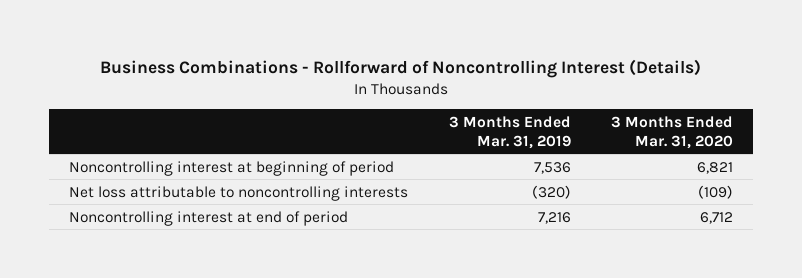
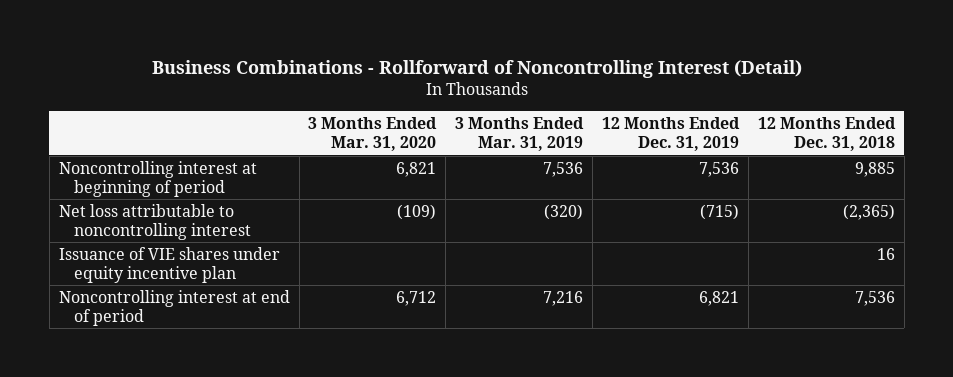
[100,58,702,78] Business Combinations - Rollforward of Noncontrolling Interest (Details) -> [151,60,802,79] Business Combinations - Rollforward of Noncontrolling Interest (Detail)
none -> [601,117,740,151] 12 Months Ended Dec. 31, 2019
none -> [757,117,896,151] 12 Months Ended Dec. 31, 2018
[69,185,409,201] Net loss attributable to noncontrolling interests -> [58,204,252,240] Net loss attributable to noncontrolling interest
none -> [58,247,280,283] Issuance of VIE shares under equity incentive plan

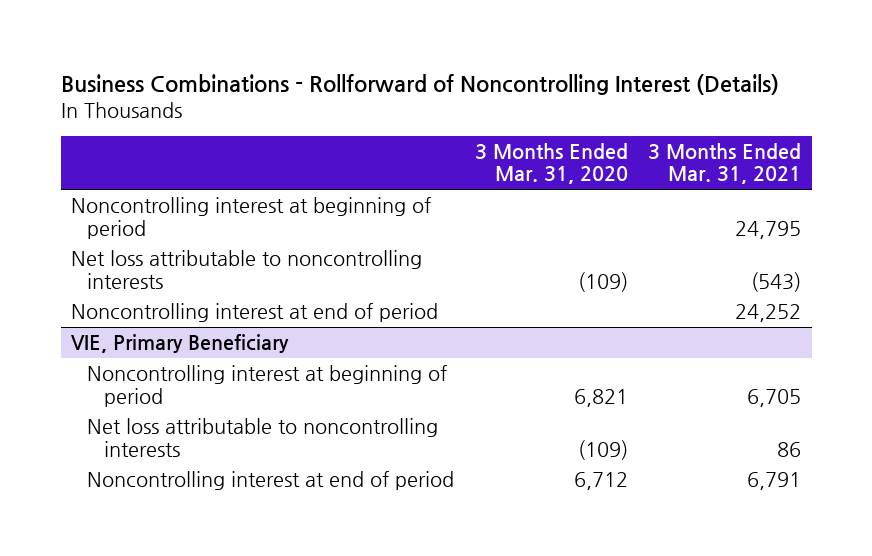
[151,60,802,79] Business Combinations - Rollforward of Noncontrolling Interest (Detail) -> [60,73,779,95] Business Combinations - Rollforward of Noncontrolling Interest (Details)
[455,117,585,151] 3 Months Ended Mar. 31, 2019 -> none
[601,117,740,151] 12 Months Ended Dec. 31, 2019 -> none
[757,117,896,151] 12 Months Ended Dec. 31, 2018 -> none
none -> [648,143,802,185] 3 Months Ended Mar. 31, 2021
none -> [70,197,431,239] Noncontrolling interest at beginning of period
none -> [70,250,422,289] Net loss attributable to noncontrolling interests
none -> [70,303,438,323] Noncontrolling interest at end of period
none -> [70,334,289,354] VIE, Primary Beneficiary
[58,247,280,283] Issuance of VIE shares under equity incentive plan -> none
[58,204,252,240] Net loss attributable to noncontrolling interest -> [87,418,439,457] Net loss attributable to noncontrolling interests

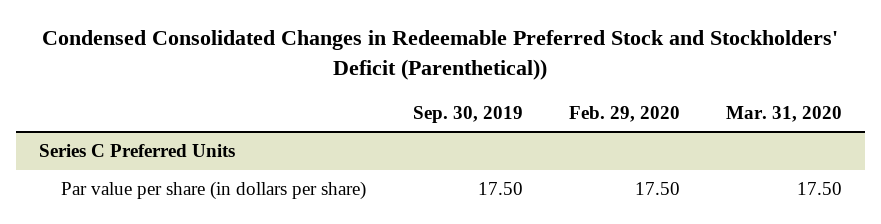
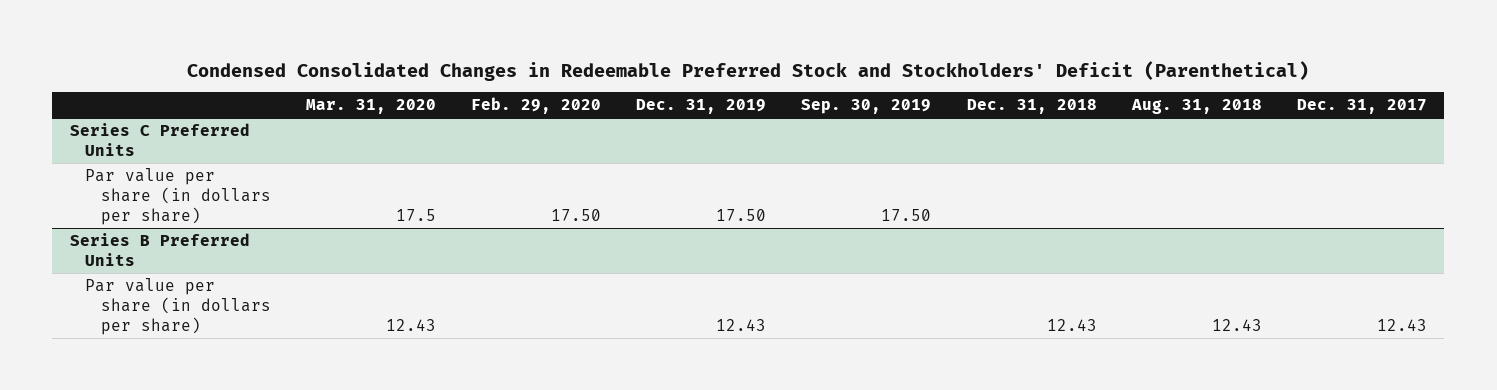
[42,30,839,80] Condensed Consolidated Changes in Redeemable Preferred Stock and Stockholders' Deficit (Parenthetical)) -> [187,60,1310,81] Condensed Consolidated Changes in Redeemable Preferred Stock and Stockholders' Deficit (Parenthetical)
none -> [636,99,767,115] Dec. 31, 2019
none -> [966,99,1097,115] Dec. 31, 2018
none -> [1130,99,1262,115] Aug. 31, 2018
none -> [1296,99,1427,115] Dec. 31, 2017
[796,182,842,196] 17.50 -> [395,208,436,221] 17.5
none -> [69,233,250,266] Series B Preferred Units
none -> [85,278,271,335] Par value per share (in dollars per share)

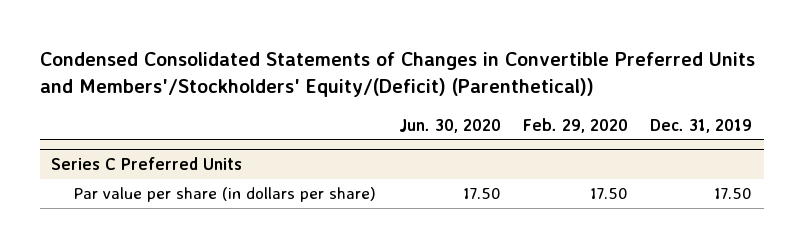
[187,60,1310,81] Condensed Consolidated Changes in Redeemable Preferred Stock and Stockholders' Deficit (Parenthetical) -> [39,52,755,97] Condensed Consolidated Statements of Changes in Convertible Preferred Units and Members'/Stockholders' Equity/(Deficit) (Parenthetical))
[305,99,436,115] Mar. 31, 2020 -> none
[801,99,932,115] Sep. 30, 2019 -> none
[966,99,1097,115] Dec. 31, 2018 -> none
[1130,99,1262,115] Aug. 31, 2018 -> none
[1296,99,1427,115] Dec. 31, 2017 -> none
none -> [398,118,501,133] Jun. 30, 2020
[69,233,250,266] Series B Preferred Units -> none
[85,278,271,335] Par value per share (in dollars per share) -> none

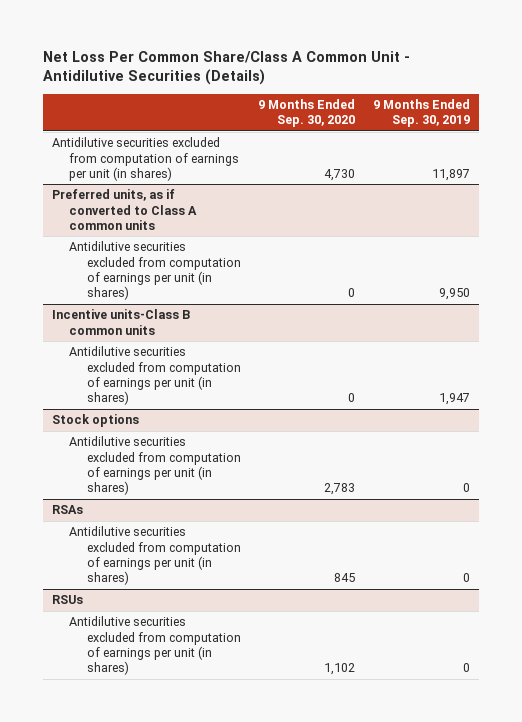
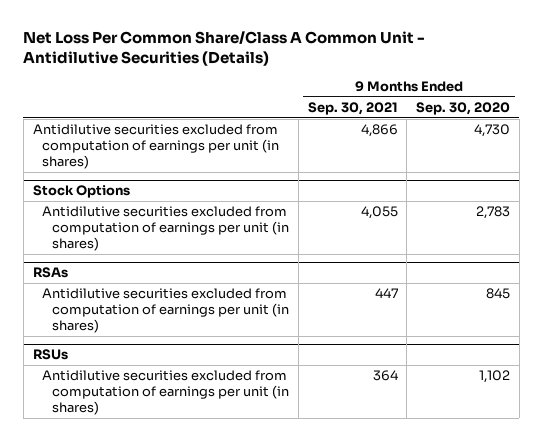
[373,99,471,128] 9 Months Ended Sep. 30, 2019 -> none
none -> [307,101,398,115] Sep. 30, 2021
[51,189,198,230] Preferred units, as if converted to Class A common units -> none
[69,241,241,301] Antidilutive securities excluded from computation of earnings per unit (in shares) -> none
[51,309,190,335] Incentive units-Class B common units -> none
[69,346,241,406] Antidilutive securities excluded from computation of earnings per unit (in shares) -> none
[51,414,139,428] Stock options -> [32,185,130,199] Stock Options

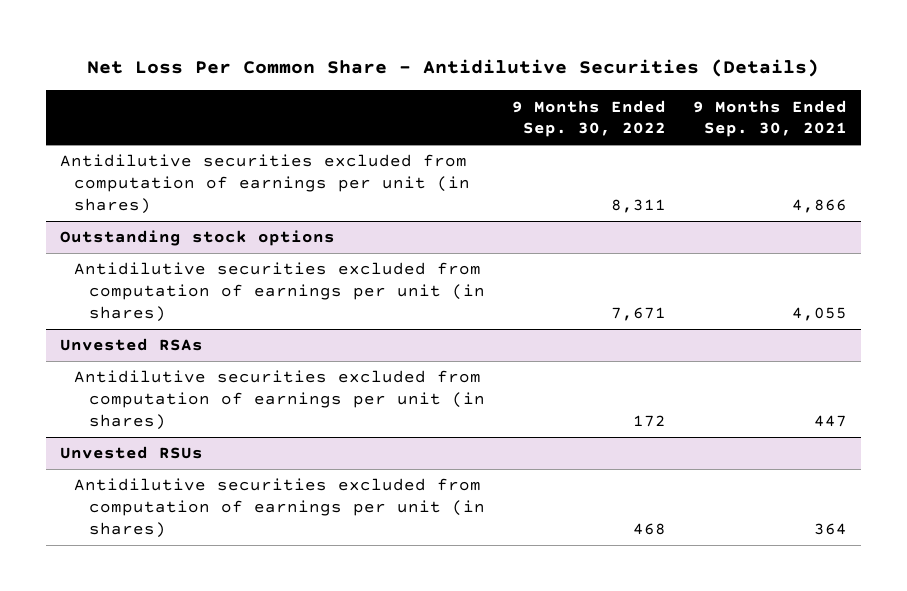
[23,31,426,67] Net Loss Per Common Share/Class A Common Unit - Antidilutive Securities (Details) -> [87,58,820,77] Net Loss Per Common Share - Antidilutive Securities (Details)
[415,101,510,115] Sep. 30, 2020 -> none
none -> [511,99,666,138] 9 Months Ended Sep. 30, 2022
[32,185,130,199] Stock Options -> [59,230,335,247] Outstanding stock options
[32,267,68,279] RSAs -> [59,338,203,352] Unvested RSAs
[32,349,68,361] RSUs -> [59,446,203,460] Unvested RSUs

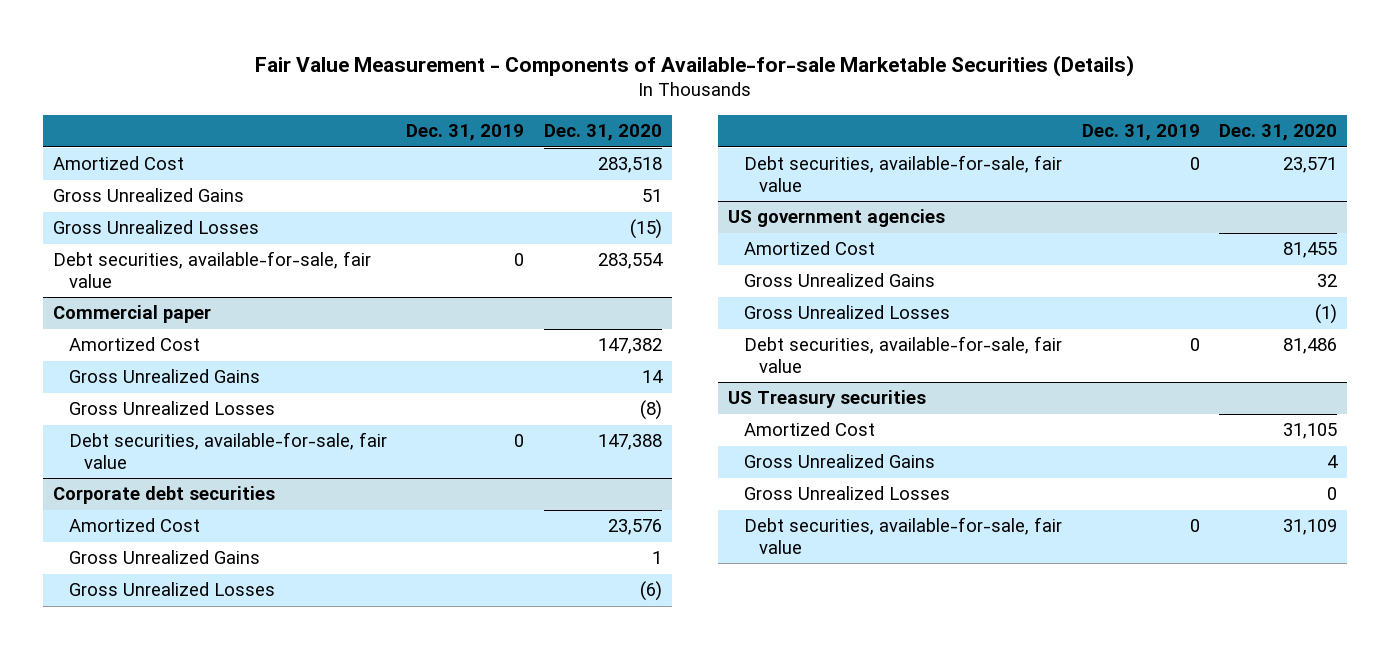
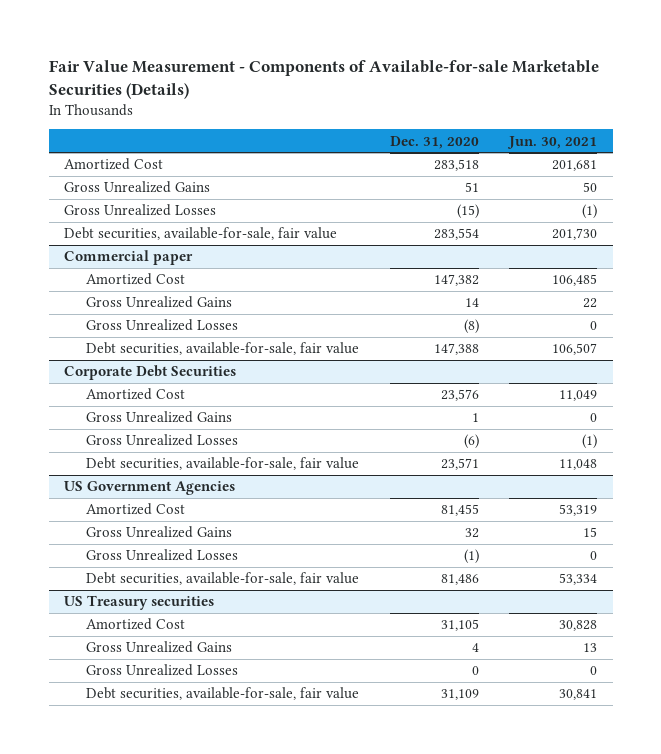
[406,124,525,142] Dec. 31, 2019 -> none
none -> [507,135,598,149] Jun. 30, 2021
[53,486,276,505] Corporate debt securities -> [63,365,236,381] Corporate Debt Securities
[728,209,946,228] US government agencies -> [63,481,235,496] US Government Agencies

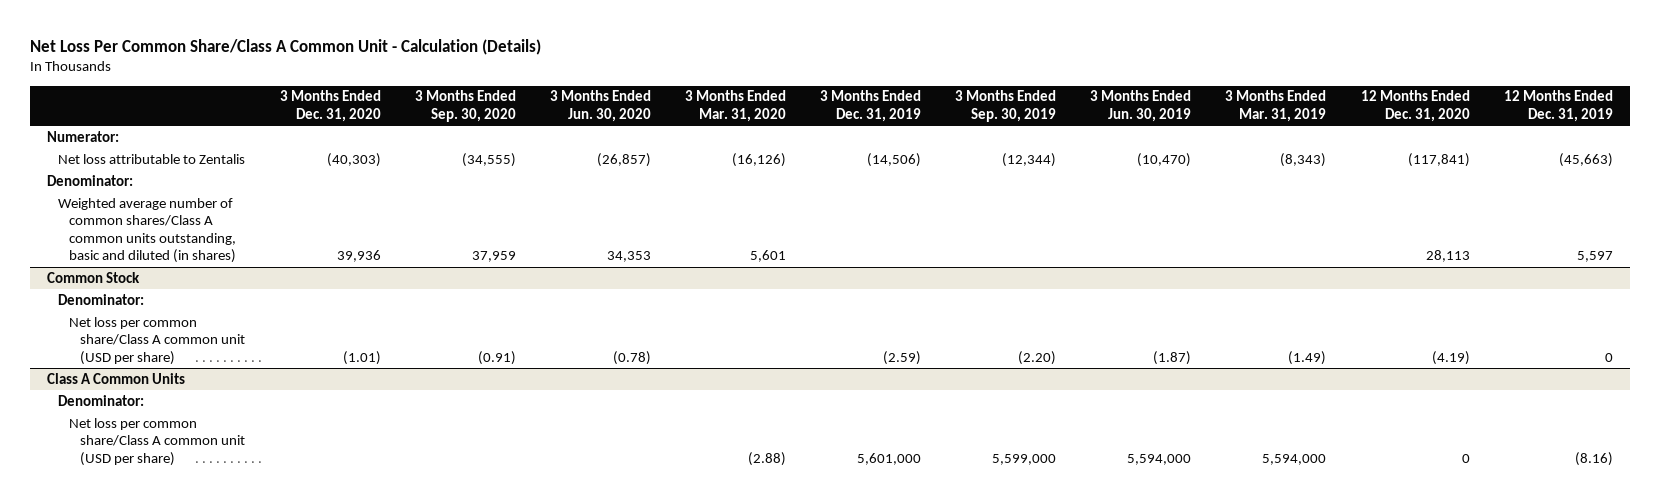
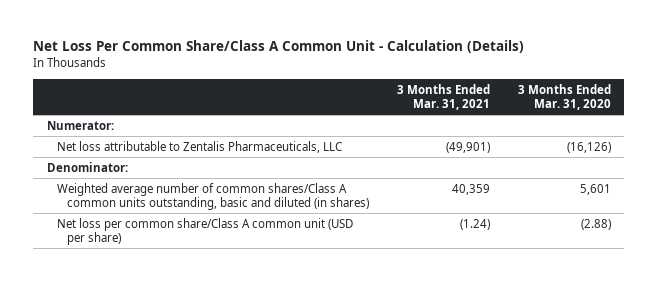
[279,90,381,122] 3 Months Ended Dec. 31, 2020 -> none
[414,90,516,122] 3 Months Ended Sep. 30, 2020 -> none
[549,90,651,122] 3 Months Ended Jun. 30, 2020 -> none
[820,90,922,122] 3 Months Ended Dec. 31, 2019 -> none
[955,90,1057,122] 3 Months Ended Sep. 30, 2019 -> none
[1090,90,1192,122] 3 Months Ended Jun. 30, 2019 -> none
[1225,90,1327,122] 3 Months Ended Mar. 31, 2019 -> none
[1360,90,1470,122] 12 Months Ended Dec. 31, 2020 -> none
[1503,90,1613,122] 12 Months Ended Dec. 31, 2019 -> none
none -> [396,83,490,110] 3 Months Ended Mar. 31, 2021
[58,153,246,164] Net loss attributable to Zentalis -> [57,140,343,153] Net loss attributable to Zentalis Pharmaceuticals, LLC
[47,271,141,283] Common Stock -> none
[58,293,145,305] Denominator: -> none
[69,316,246,365] Net loss per common share/Class A common unit (USD per share) -> none
[47,372,186,384] Class A Common Units -> none
[58,394,145,406] Denominator: -> none

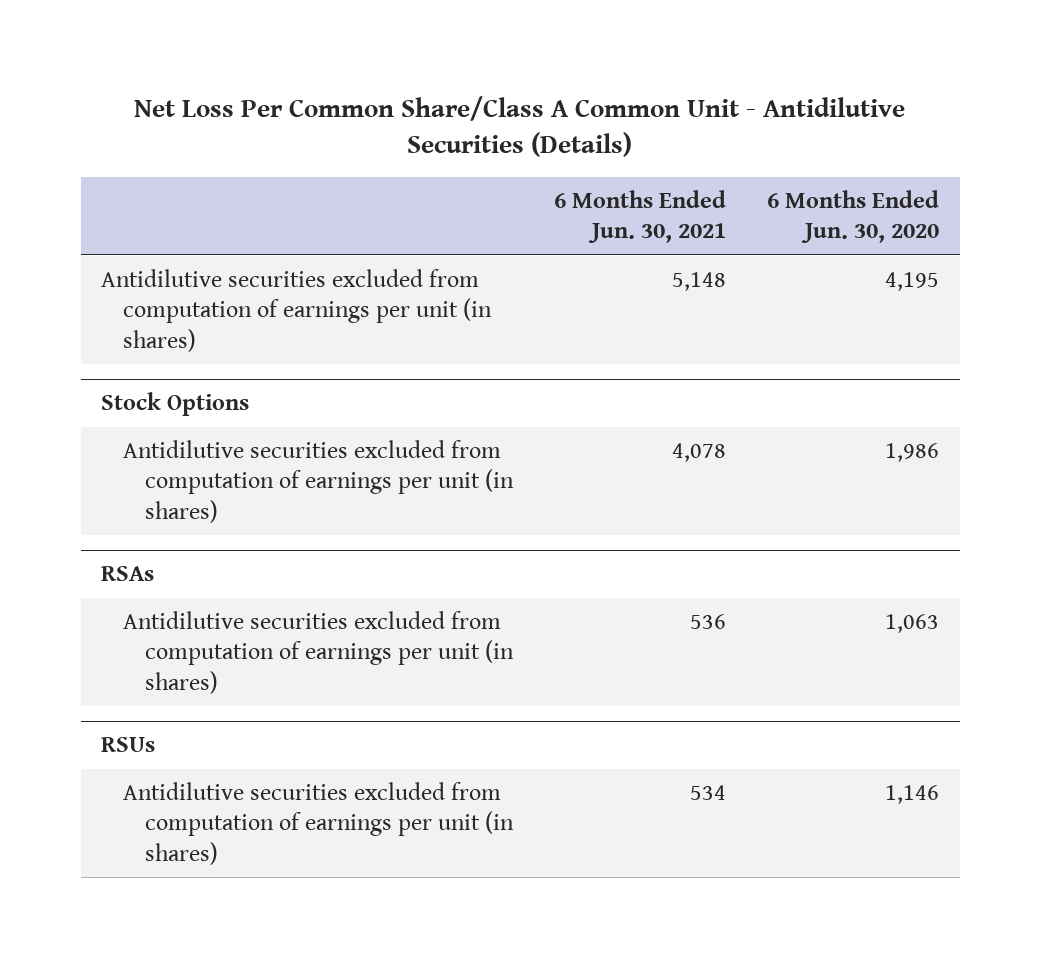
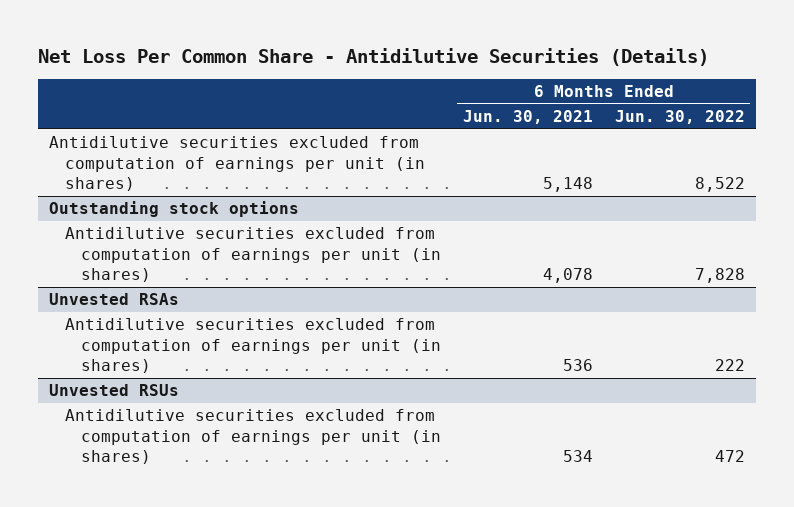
[134,96,906,158] Net Loss Per Common Share/Class A Common Unit - Antidilutive Securities (Details) -> [37,47,709,66] Net Loss Per Common Share - Antidilutive Securities (Details)
[767,190,940,244] 6 Months Ended Jun. 30, 2020 -> none
none -> [614,110,745,125] Jun. 30, 2022
[101,392,250,417] Stock Options -> [48,201,299,218] Outstanding stock options
[101,566,155,582] RSAs -> [48,293,179,306] Unvested RSAs
[101,737,156,753] RSUs -> [48,384,179,397] Unvested RSUs

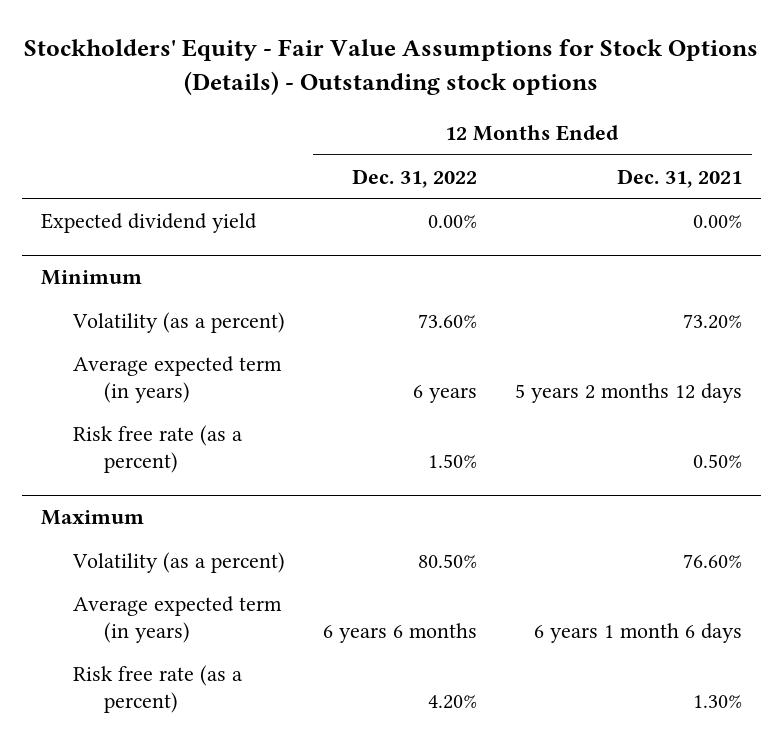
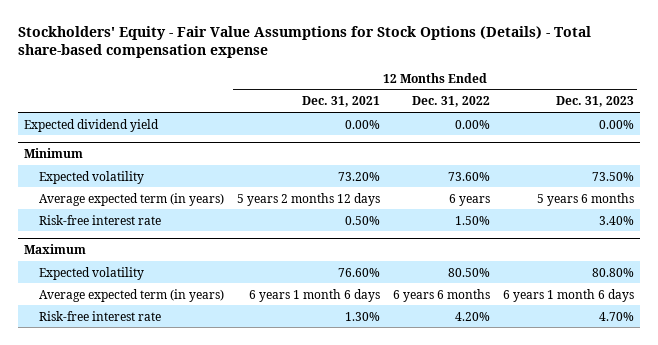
[24,38,759,95] Stockholders' Equity - Fair Value Assumptions for Stock Options (Details) - Outstanding stock options -> [17,25,591,59] Stockholders' Equity - Fair Value Assumptions for Stock Options (Details) - Total share-based compensation expense
none -> [555,96,634,108] Dec. 31, 2023
[71,311,285,333] Volatility (as a percent) -> [38,170,144,184] Expected volatility
[72,424,242,473] Risk free rate (as a percent) -> [38,214,161,225] Risk-free interest rate
[71,551,285,573] Volatility (as a percent) -> [38,266,144,280] Expected volatility
[72,664,242,713] Risk free rate (as a percent) -> [38,310,161,321] Risk-free interest rate

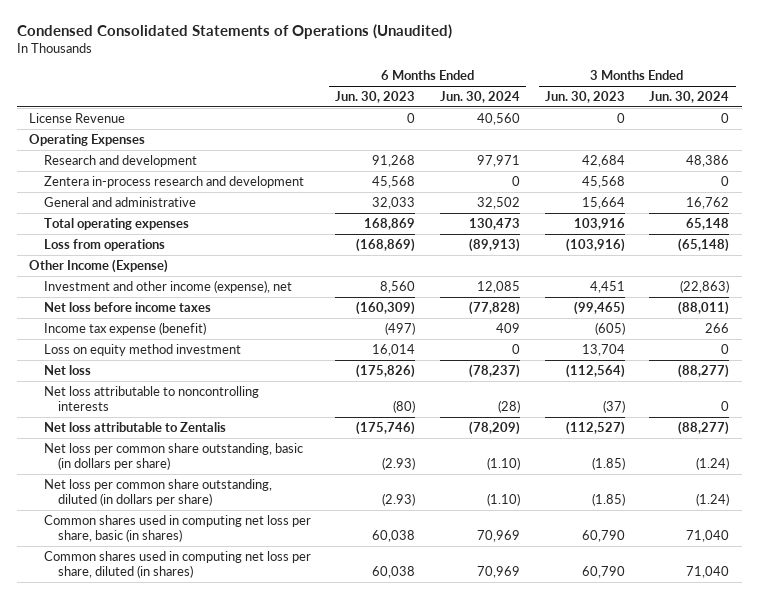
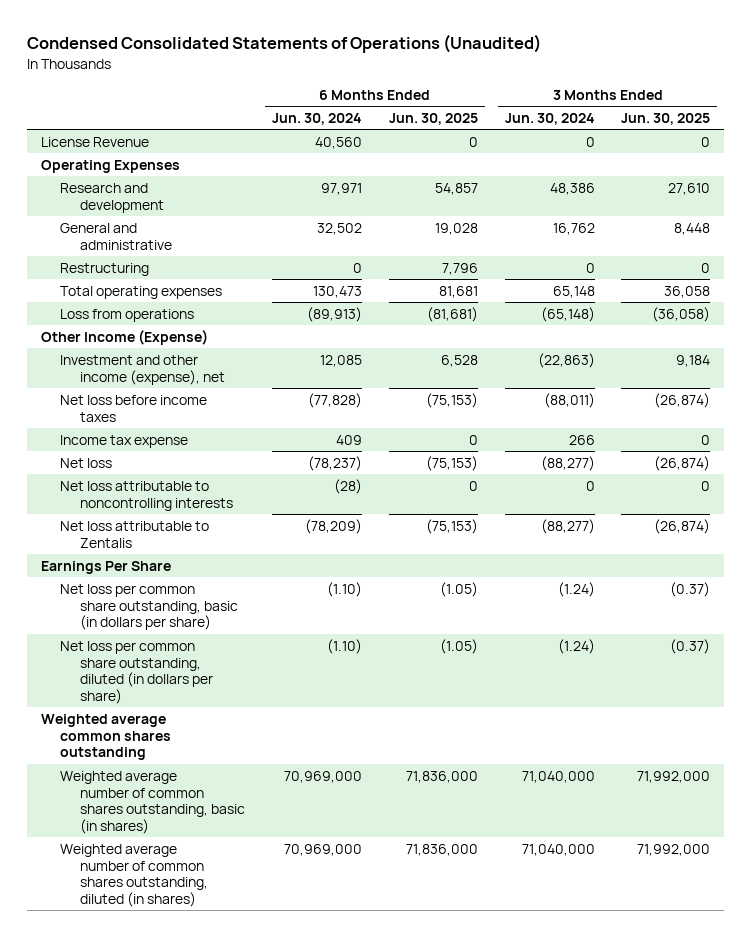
[335,90,416,103] Jun. 30, 2023 -> none
[544,90,625,103] Jun. 30, 2023 -> none
none -> [388,112,478,125] Jun. 30, 2025
none -> [621,112,711,125] Jun. 30, 2025
[43,175,304,188] Zentera in-process research and development -> none
none -> [60,262,150,276] Restructuring
[43,343,241,356] Loss on equity method investment -> none
[43,321,206,335] Income tax expense (benefit) -> [60,434,189,448] Income tax expense
none -> [40,560,171,574] Earnings Per Share
none -> [40,713,172,761] Weighted average common shares outstanding
[43,514,311,543] Common shares used in computing net loss per share, basic (in shares) -> [60,770,246,834] Weighted average number of common shares outstanding, basic (in shares)
[477,530,521,543] 70,969 -> [283,770,362,783] 70,969,000
[686,530,730,543] 71,040 -> [521,770,595,783] 71,040,000
[43,550,311,579] Common shares used in computing net loss per share, diluted (in shares) -> [60,843,209,907] Weighted average number of common shares outstanding, diluted (in shares)
[477,566,521,579] 70,969 -> [283,843,362,856] 70,969,000
[686,566,730,579] 71,040 -> [521,843,595,856] 71,040,000

